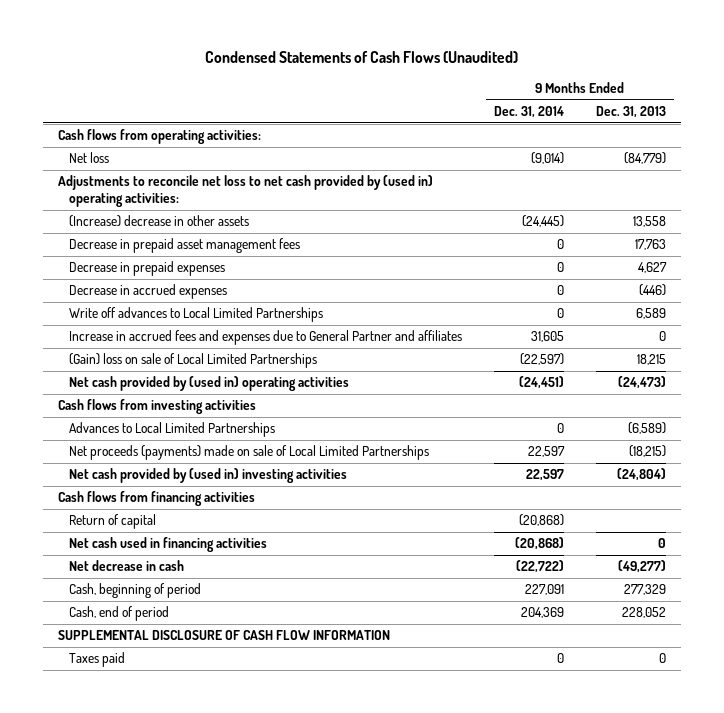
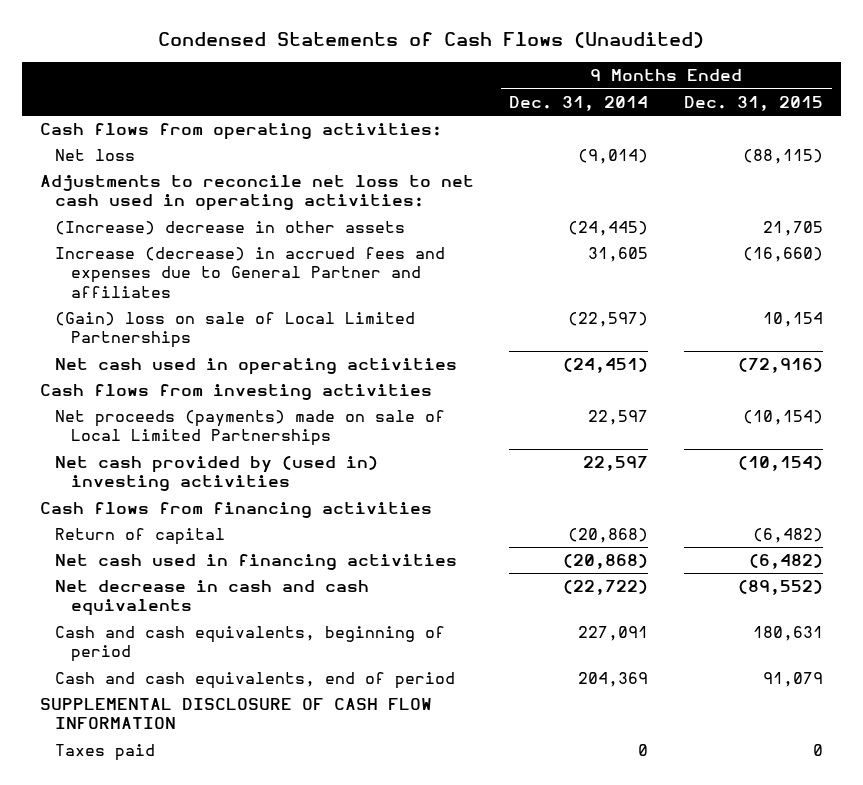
[595,106,666,119] Dec. 31, 2013 -> none
none -> [684,95,824,111] Dec. 31, 2015
[58,175,434,207] Adjustments to reconcile net loss to net cash provided by (used in) operating activities: -> [39,175,474,212] Adjustments to reconcile net loss to net cash used in operating activities:
[69,238,301,254] Decrease in prepaid asset management fees -> none
[69,261,226,277] Decrease in prepaid expenses -> none
[69,284,228,300] Decrease in accrued expenses -> none
[69,307,324,323] Write off advances to Local Limited Partnerships -> none
[69,330,463,346] Increase in accrued fees and expenses due to General Partner and affiliates -> [55,247,446,298] Increase (decrease) in accrued fees and expenses due to General Partner and affiliates
[69,376,350,392] Net cash provided by (used in) operating activities -> [55,358,458,376] Net cash used in operating activities
[69,422,276,438] Advances to Local Limited Partnerships -> none
[69,560,185,572] Net decrease in cash -> [55,580,370,617] Net decrease in cash and cash equivalents
[69,583,202,599] Cash, beginning of period -> [55,626,446,663] Cash and cash equivalents, beginning of period
[69,606,170,622] Cash, end of period -> [55,672,456,690] Cash and cash equivalents, end of period

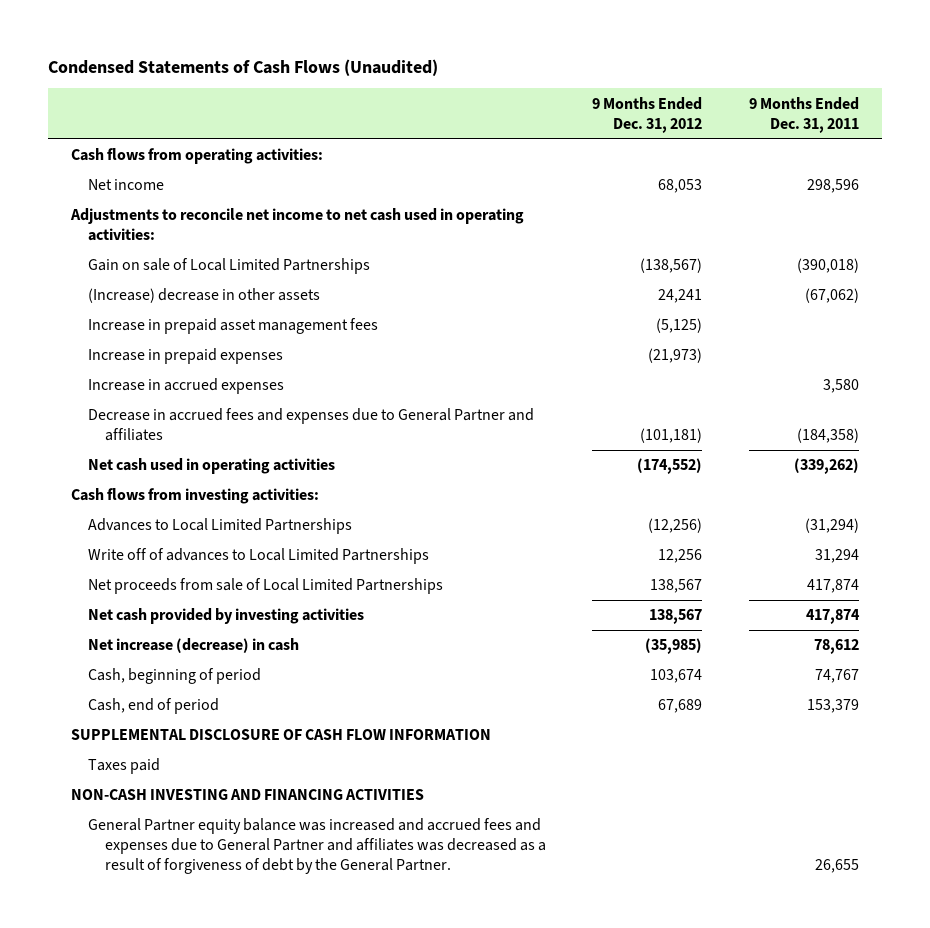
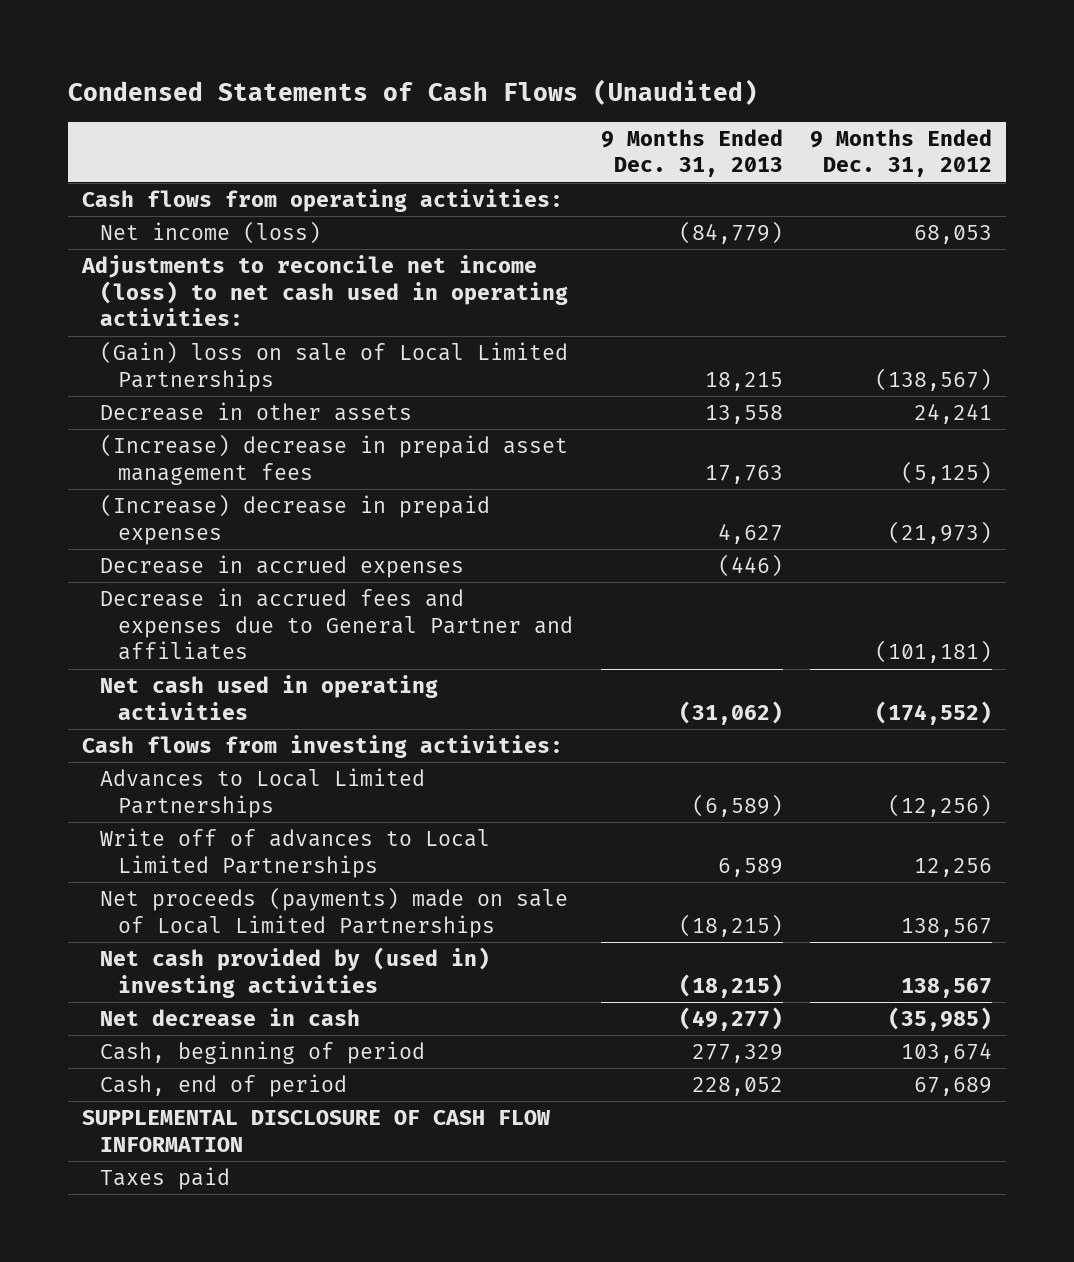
[748,96,859,133] 9 Months Ended Dec. 31, 2011 -> none
none -> [600,128,783,178] 9 Months Ended Dec. 31, 2013
[88,179,165,191] Net income -> [100,220,322,244] Net income (loss)
[70,208,525,242] Adjustments to reconcile net income to net cash used in operating activities: -> [80,254,569,327] Adjustments to reconcile net income (loss) to net cash used in operating activities:
[88,258,371,275] Gain on sale of Local Limited Partnerships -> [100,340,569,392] (Gain) loss on sale of Local Limited Partnerships
[88,288,321,304] (Increase) decrease in other assets -> [100,401,413,421] Decrease in other assets
[88,318,379,335] Increase in prepaid asset management fees -> [100,433,569,485] (Increase) decrease in prepaid asset management fees
[88,348,284,365] Increase in prepaid expenses -> [100,493,491,545] (Increase) decrease in prepaid expenses
[88,378,285,395] Increase in accrued expenses -> [100,554,465,578] Decrease in accrued expenses
[88,578,444,595] Net proceeds from sale of Local Limited Partnerships -> [100,886,569,938] Net proceeds (payments) made on sale of Local Limited Partnerships
[88,608,365,625] Net cash provided by investing activities -> [100,946,491,998] Net cash provided by (used in) investing activities
[88,638,300,654] Net increase (decrease) in cash -> [100,1007,361,1026] Net decrease in cash
[71,789,425,801] NON-CASH INVESTING AND FINANCING ACTIVITIES -> none
[88,818,546,875] General Partner equity balance was increased and accrued fees and expenses due to General Partner and affiliates was decreased as a result of forgiveness of debt by the General Partner. -> none

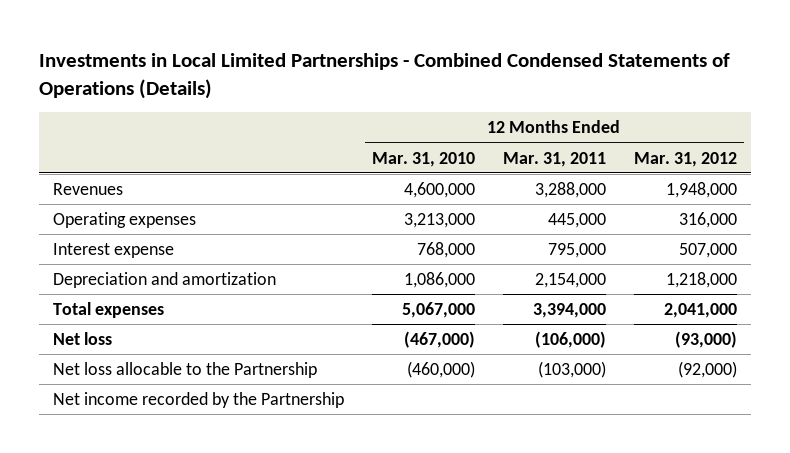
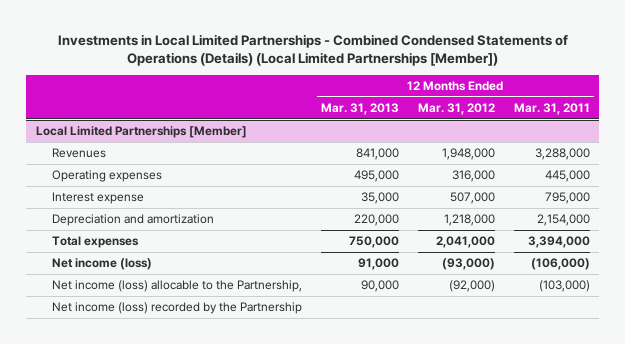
[38,52,730,99] Investments in Local Limited Partnerships - Combined Condensed Statements of Operations (Details) -> [57,33,568,66] Investments in Local Limited Partnerships - Combined Condensed Statements of Operations (Details) (Local Limited Partnerships [Member])
[371,151,475,167] Mar. 31, 2010 -> none
none -> [321,102,400,115] Mar. 31, 2013
none -> [35,126,247,139] Local Limited Partnerships [Member]
[52,331,112,345] Net loss -> [52,258,153,271] Net income (loss)
[52,361,317,378] Net loss allocable to the Partnership -> [52,280,303,293] Net income (loss) allocable to the Partnership,
[52,391,344,408] Net income recorded by the Partnership -> [52,302,303,315] Net income (loss) recorded by the Partnership

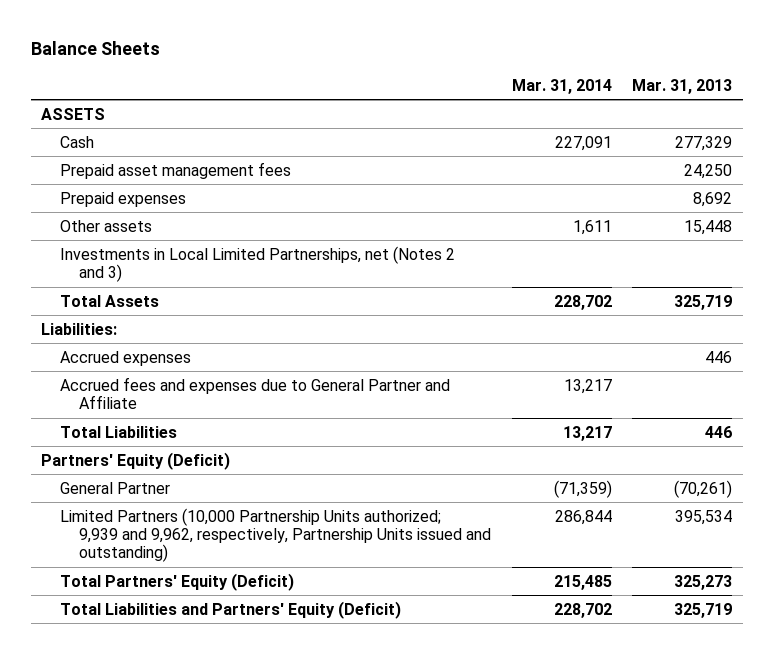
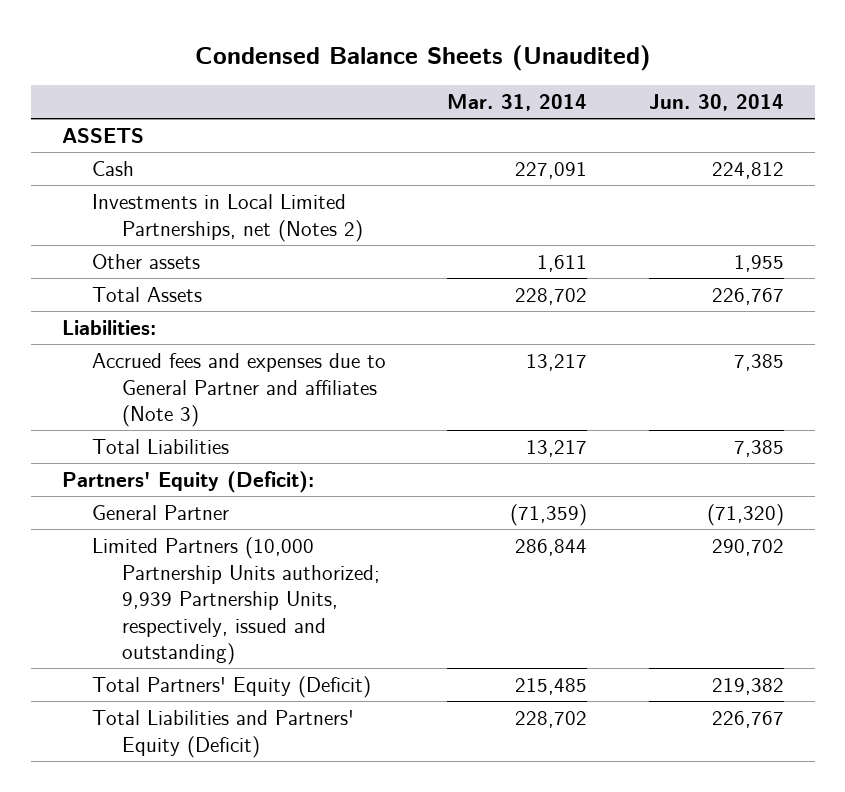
[30,41,160,56] Balance Sheets -> [194,44,651,71] Condensed Balance Sheets (Unaudited)
[632,78,733,94] Mar. 31, 2013 -> none
none -> [648,93,784,111] Jun. 30, 2014
[59,161,291,179] Prepaid asset management fees -> none
[59,191,186,207] Prepaid expenses -> none
none -> [91,194,364,242] Investments in Local Limited Partnerships, net (Notes 2)
[59,245,455,283] Investments in Local Limited Partnerships, net (Notes 2 and 3) -> none
[59,350,191,366] Accrued expenses -> none
[59,376,450,410] Accrued fees and expenses due to General Partner and Affiliate -> [91,353,386,428] Accrued fees and expenses due to General Partner and affiliates (Note 3)
[40,451,230,470] Partners' Equity (Deficit) -> [61,471,314,494] Partners' Equity (Deficit):
[59,507,492,563] Limited Partners (10,000 Partnership Units authorized; 9,939 and 9,962, respectively, Partnership Units issued and outstanding) -> [91,537,381,665] Limited Partners (10,000 Partnership Units authorized; 9,939 Partnership Units, respectively, issued and outstanding)

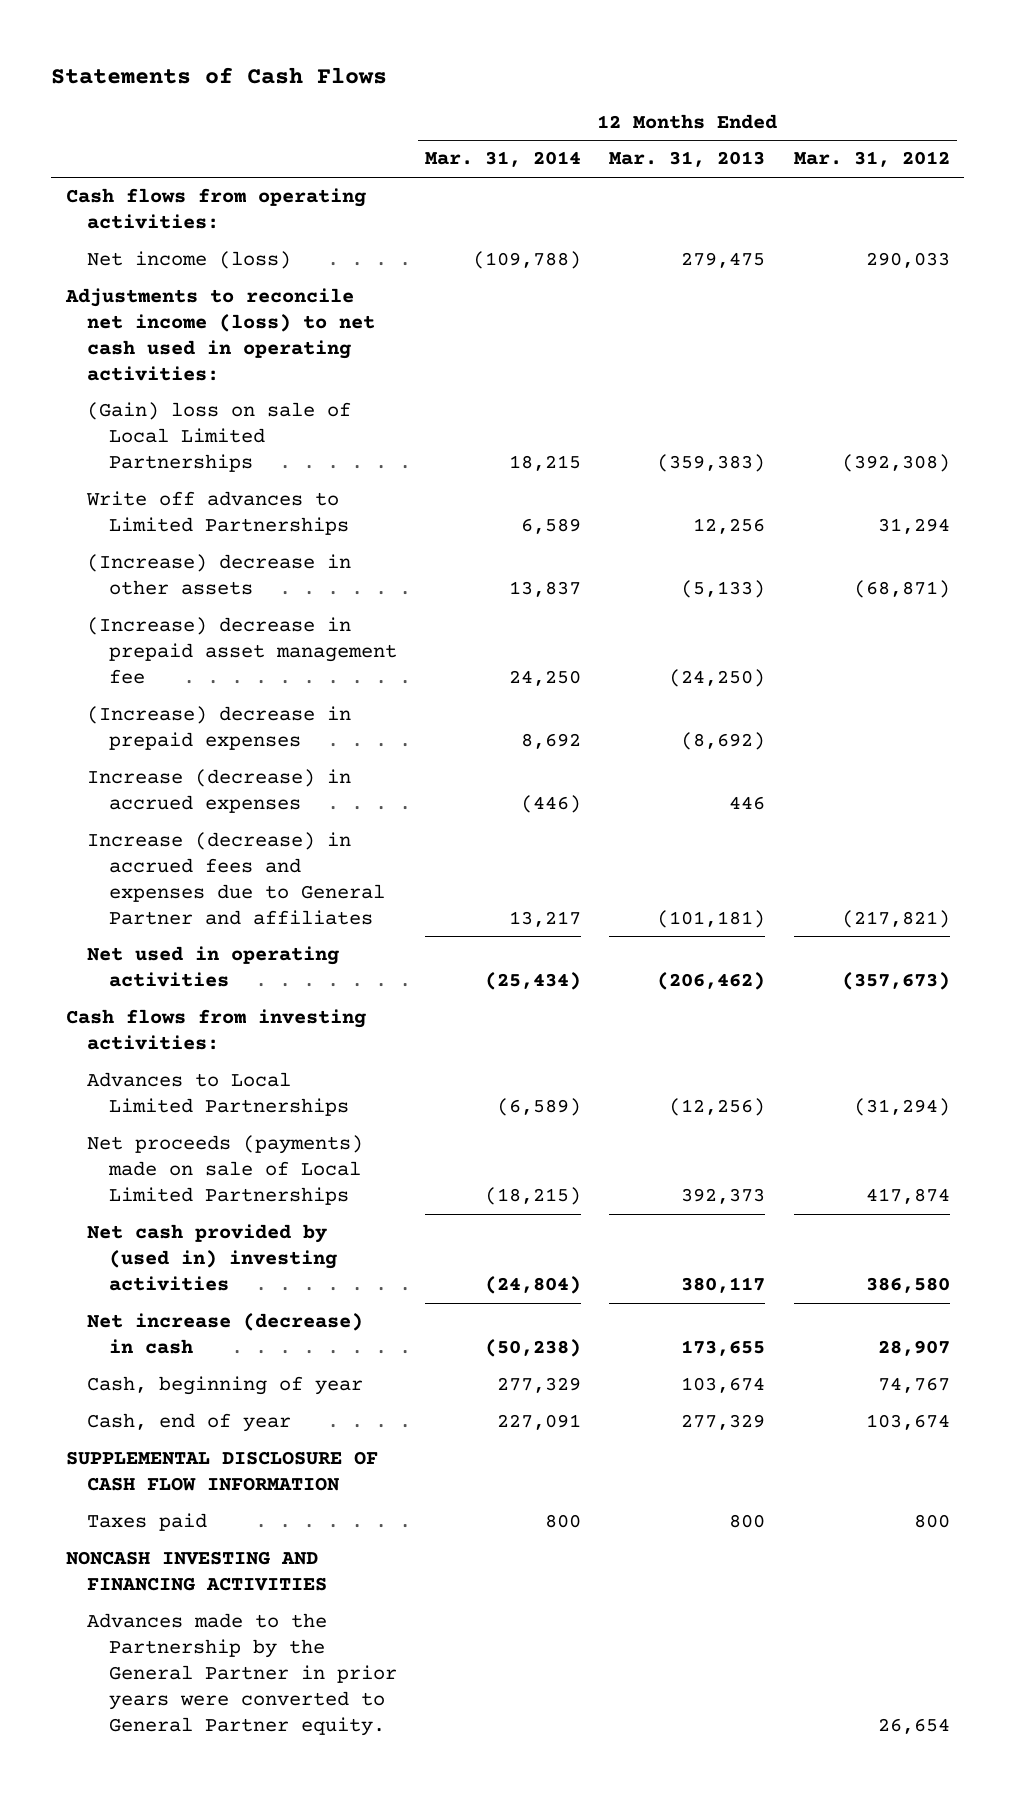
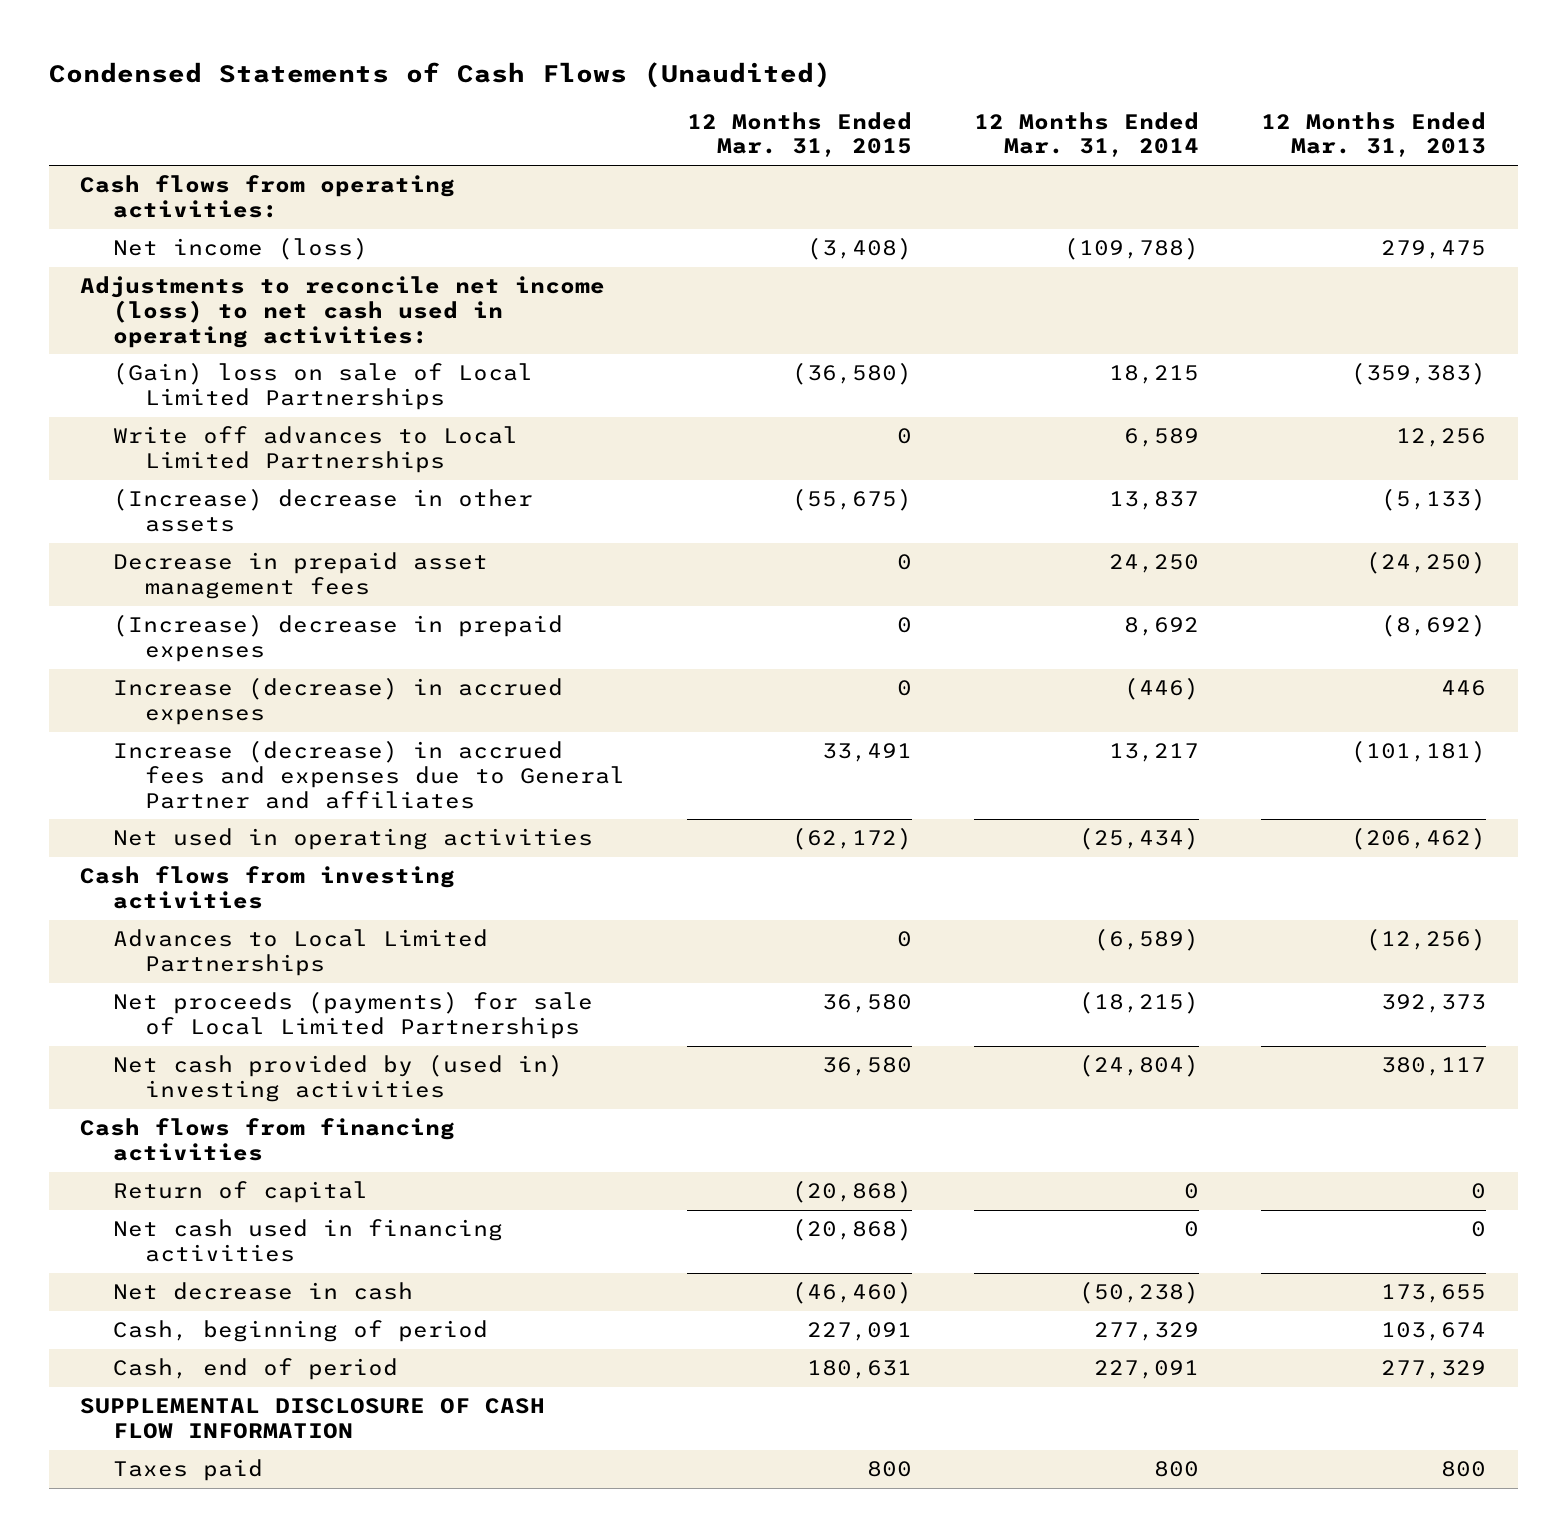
[51,66,388,84] Statements of Cash Flows -> [49,61,832,88] Condensed Statements of Cash Flows (Unaudited)
[793,151,950,168] Mar. 31, 2012 -> none
none -> [687,111,913,158] 12 Months Ended Mar. 31, 2015
[86,491,349,536] Write off advances to Limited Partnerships -> [112,426,518,473] Write off advances to Local Limited Partnerships
[87,617,397,685] (Increase) decrease in prepaid asset management fee -> [112,552,488,599] Decrease in prepaid asset management fees
[65,1009,366,1051] Cash flows from investing activities: -> [80,866,456,909] Cash flows from investing activities
[87,1135,364,1206] Net proceeds (payments) made on sale of Local Limited Partnerships -> [112,991,593,1039] Net proceeds (payments) for sale of Local Limited Partnerships
none -> [80,1118,456,1161] Cash flows from financing activities
none -> [112,1181,368,1204] Return of capital
none -> [112,1219,503,1262] Net cash used in financing activities
[87,1313,364,1355] Net increase (decrease) in cash -> [112,1282,413,1301] Net decrease in cash
[87,1376,364,1396] Cash, beginning of year -> [112,1320,488,1343] Cash, beginning of period
[87,1413,292,1433] Cash, end of year -> [112,1358,398,1381] Cash, end of period
[65,1551,328,1592] NONCASH INVESTING AND FINANCING ACTIVITIES -> none
[87,1613,397,1736] Advances made to the Partnership by the General Partner in prior years were converted to General Partner equity. -> none

